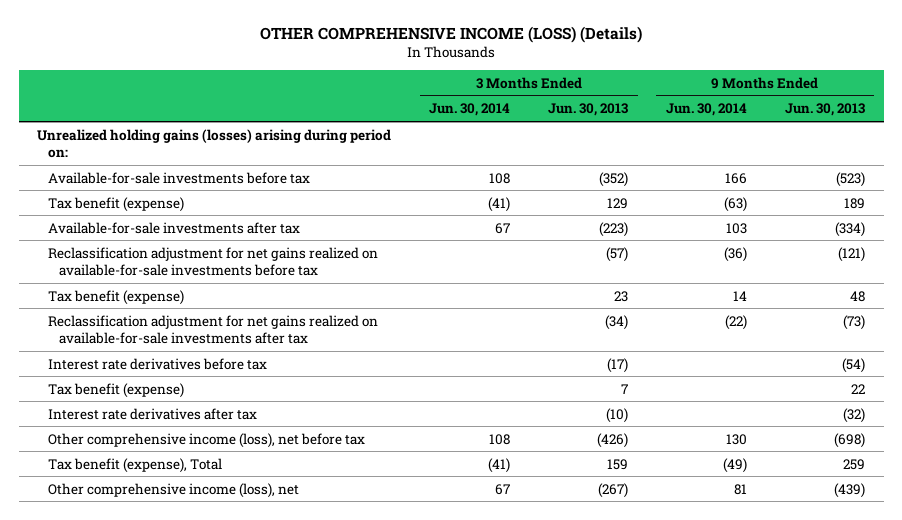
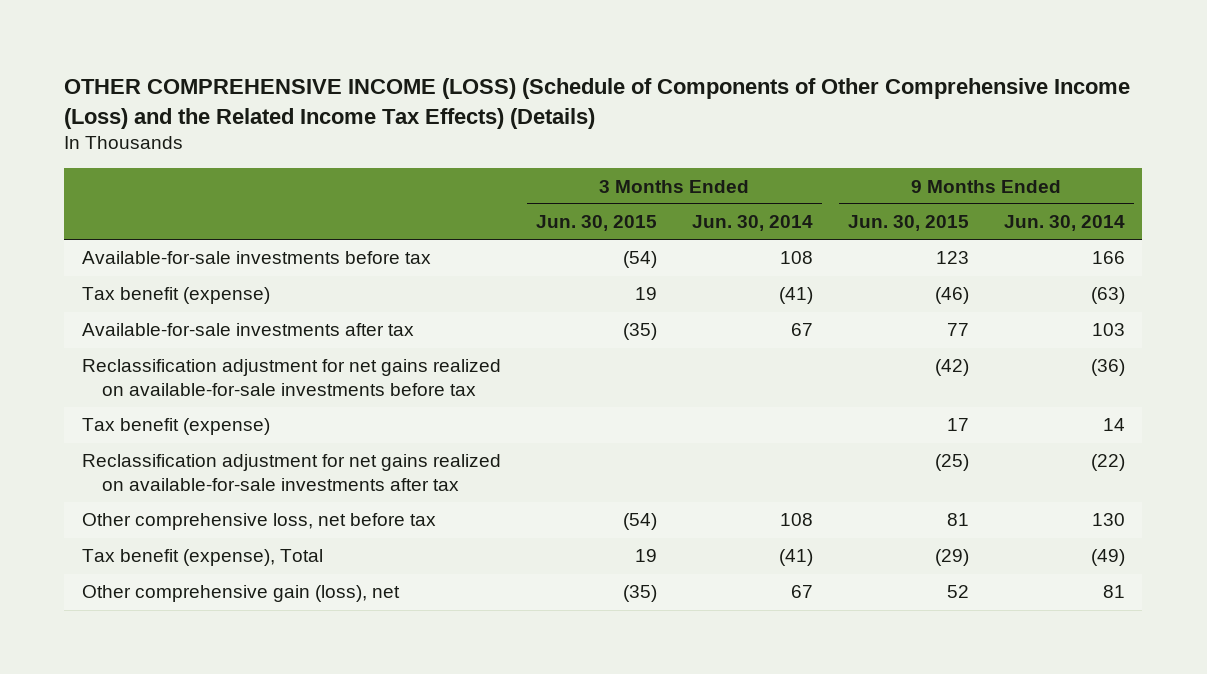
[260,26,643,44] OTHER COMPREHENSIVE INCOME (LOSS) (Details) -> [64,78,1131,129] OTHER COMPREHENSIVE INCOME (LOSS) (Schedule of Components of Other Comprehensive Income (Loss) and the Related Income Tax Effects) (Details)
[548,103,629,117] Jun. 30, 2013 -> none
[784,103,865,117] Jun. 30, 2013 -> none
none -> [535,215,657,232] Jun. 30, 2015
none -> [847,215,969,232] Jun. 30, 2015
[37,128,392,158] Unrealized holding gains (losses) arising during period on: -> none
[48,357,268,370] Interest rate derivatives before tax -> none
[48,382,185,398] Tax benefit (expense) -> none
[48,407,258,420] Interest rate derivatives after tax -> none
[48,432,366,448] Other comprehensive income (loss), net before tax -> [81,513,436,531] Other comprehensive loss, net before tax
[48,482,300,498] Other comprehensive income (loss), net -> [81,585,400,603] Other comprehensive gain (loss), net

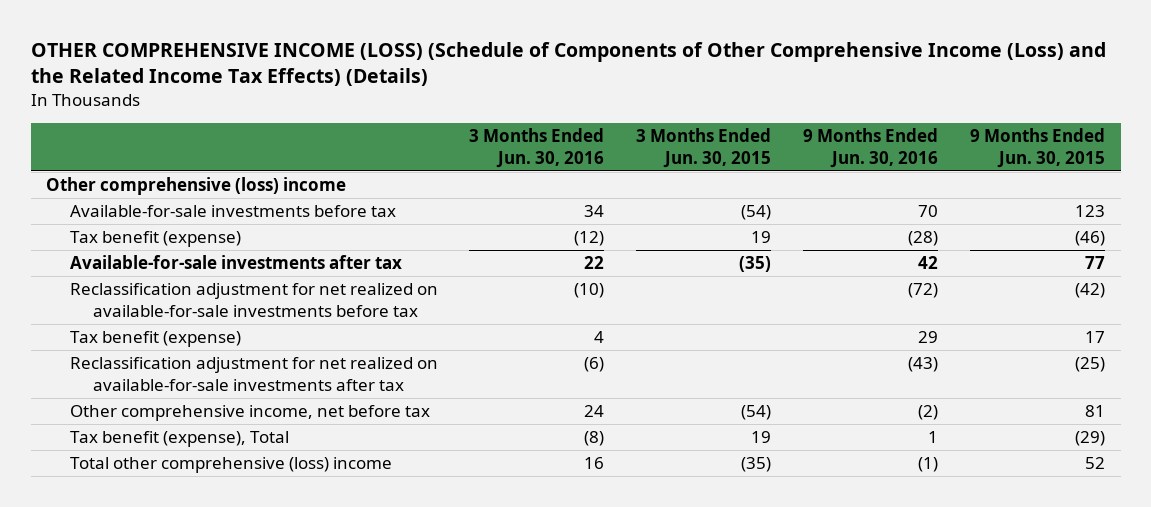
[691,215,813,232] Jun. 30, 2014 -> none
[1003,215,1125,232] Jun. 30, 2014 -> none
none -> [469,127,605,168] 3 Months Ended Jun. 30, 2016
none -> [803,127,939,168] 9 Months Ended Jun. 30, 2016
none -> [46,177,347,196] Other comprehensive (loss) income
[81,359,501,396] Reclassification adjustment for net gains realized on available-for-sale investments before tax -> [69,283,438,317] Reclassification adjustment for net realized on available-for-sale investments before tax
[81,454,501,491] Reclassification adjustment for net gains realized on available-for-sale investments after tax -> [69,357,438,391] Reclassification adjustment for net realized on available-for-sale investments after tax
[81,513,436,531] Other comprehensive loss, net before tax -> [69,405,430,422] Other comprehensive income, net before tax
[81,585,400,603] Other comprehensive gain (loss), net -> [69,457,392,474] Total other comprehensive (loss) income

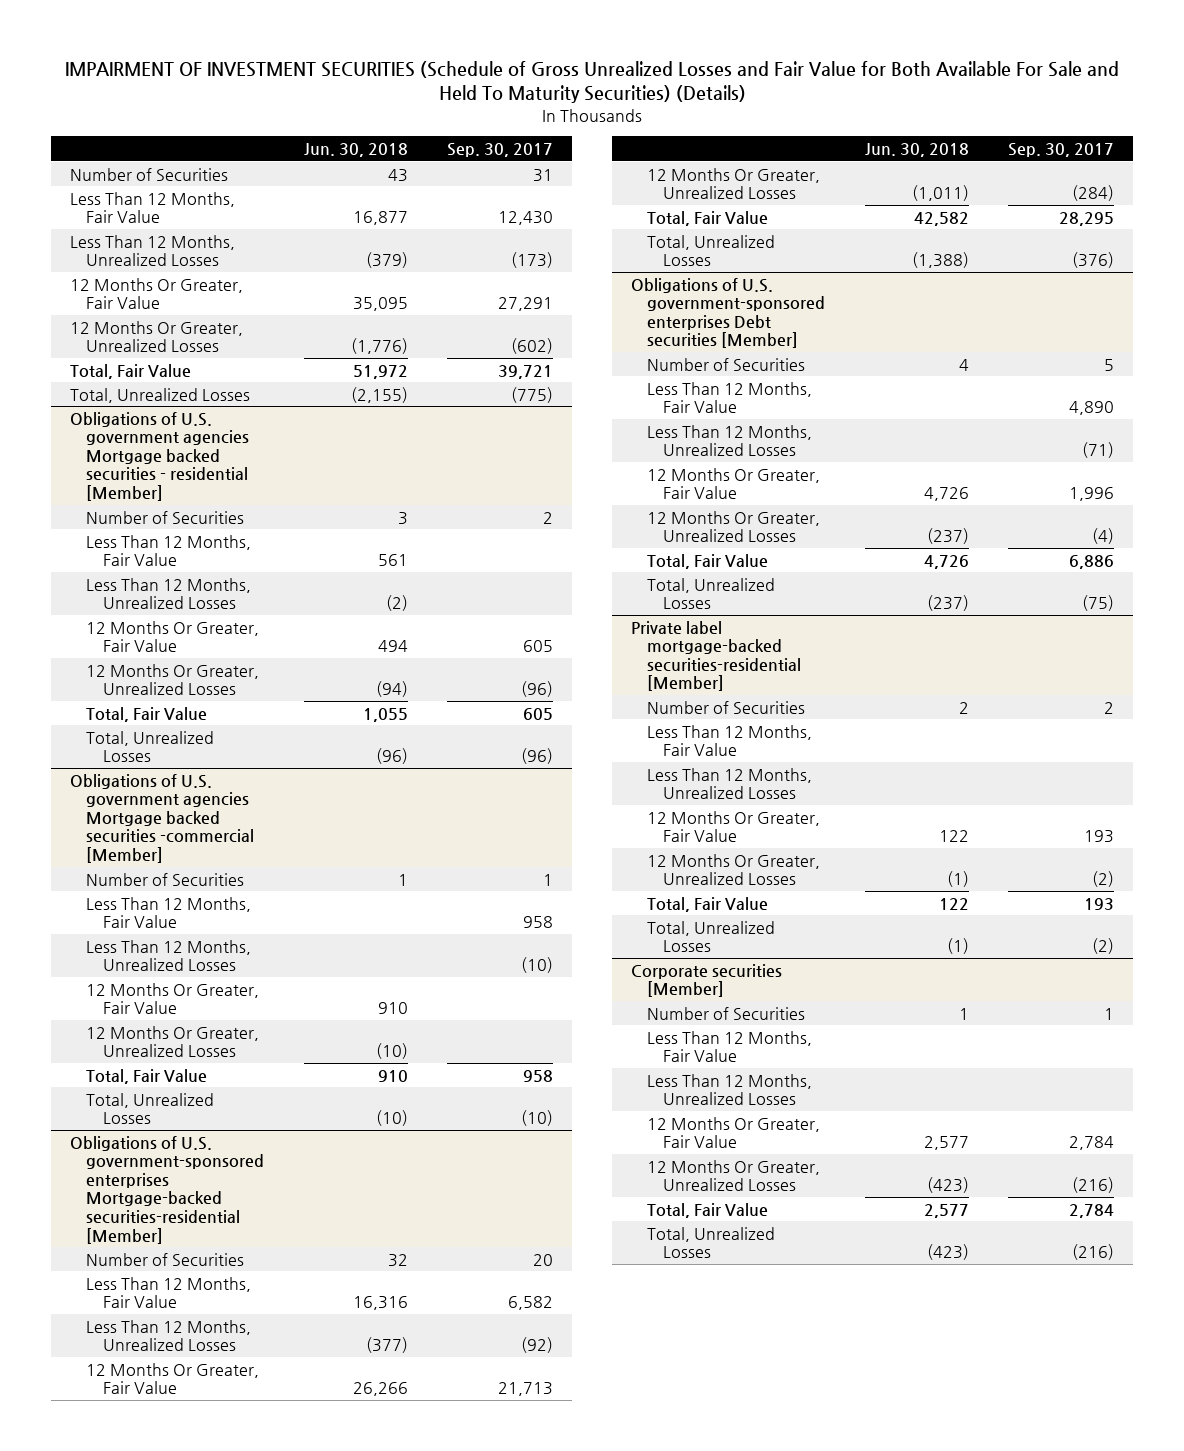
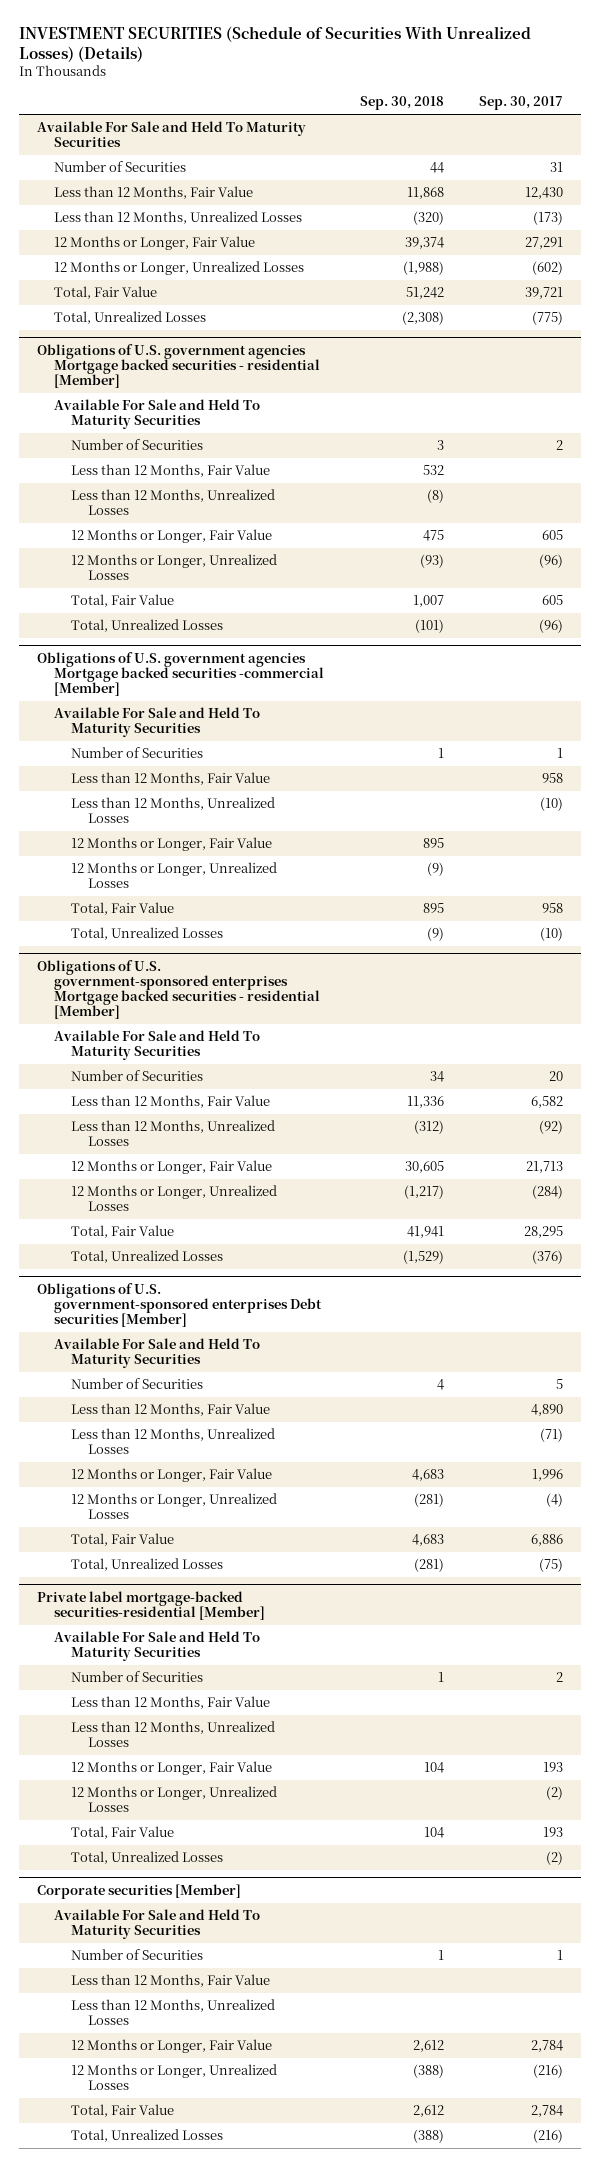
[64,61,1119,104] IMPAIRMENT OF INVESTMENT SECURITIES (Schedule of Gross Unrealized Losses and Fair Value for Both Available For Sale and Held To Maturity Securities) (Details) -> [18,25,531,62] INVESTMENT SECURITIES (Schedule of Securities With Unrealized Losses) (Details)
[303,143,408,158] Jun. 30, 2018 -> none
none -> [359,96,444,111] Sep. 30, 2018
none -> [36,121,306,148] Available For Sale and Held To Maturity Securities
[70,191,236,224] Less Than 12 Months, Fair Value -> [53,186,253,200] Less than 12 Months, Fair Value
[70,234,236,267] Less Than 12 Months, Unrealized Losses -> [53,211,302,225] Less than 12 Months, Unrealized Losses
[70,277,244,310] 12 Months Or Greater, Fair Value -> [53,236,255,251] 12 Months or Longer, Fair Value
[70,320,244,353] 12 Months Or Greater, Unrealized Losses -> [53,261,304,276] 12 Months or Longer, Unrealized Losses
none -> [53,399,260,430] Available For Sale and Held To Maturity Securities
[86,534,252,567] Less Than 12 Months, Fair Value -> [71,464,271,478] Less than 12 Months, Fair Value
[86,577,252,610] Less Than 12 Months, Unrealized Losses -> [71,489,276,516] Less than 12 Months, Unrealized Losses
[86,620,260,653] 12 Months Or Greater, Fair Value -> [71,529,273,544] 12 Months or Longer, Fair Value
[86,663,260,696] 12 Months Or Greater, Unrealized Losses -> [71,554,278,581] 12 Months or Longer, Unrealized Losses
none -> [53,707,260,738] Available For Sale and Held To Maturity Securities
[86,896,252,929] Less Than 12 Months, Fair Value -> [71,772,271,786] Less than 12 Months, Fair Value
[86,939,252,972] Less Than 12 Months, Unrealized Losses -> [71,797,276,824] Less than 12 Months, Unrealized Losses
[86,982,260,1015] 12 Months Or Greater, Fair Value -> [71,837,273,852] 12 Months or Longer, Fair Value
[86,1025,260,1058] 12 Months Or Greater, Unrealized Losses -> [71,862,278,889] 12 Months or Longer, Unrealized Losses
[70,1135,265,1244] Obligations of U.S. government-sponsored enterprises Mortgage-backed securities-residential [Member] -> [36,959,320,1020] Obligations of U.S. government-sponsored enterprises Mortgage backed securities - residential [Member]
none -> [53,1030,260,1061] Available For Sale and Held To Maturity Securities
[86,1276,252,1309] Less Than 12 Months, Fair Value -> [71,1095,271,1109] Less than 12 Months, Fair Value
[86,1319,252,1352] Less Than 12 Months, Unrealized Losses -> [71,1120,276,1147] Less than 12 Months, Unrealized Losses
[86,1362,260,1395] 12 Months Or Greater, Fair Value -> [71,1160,273,1175] 12 Months or Longer, Fair Value
[647,167,821,200] 12 Months Or Greater, Unrealized Losses -> [71,1185,278,1212] 12 Months or Longer, Unrealized Losses
none -> [53,1338,260,1369] Available For Sale and Held To Maturity Securities
[647,381,813,414] Less Than 12 Months, Fair Value -> [71,1403,271,1417] Less than 12 Months, Fair Value
[647,424,813,457] Less Than 12 Months, Unrealized Losses -> [71,1428,276,1455] Less than 12 Months, Unrealized Losses
[647,467,821,500] 12 Months Or Greater, Fair Value -> [71,1468,273,1483] 12 Months or Longer, Fair Value
[647,510,821,543] 12 Months Or Greater, Unrealized Losses -> [71,1493,278,1520] 12 Months or Longer, Unrealized Losses
none -> [53,1631,260,1662] Available For Sale and Held To Maturity Securities
[647,724,813,757] Less Than 12 Months, Fair Value -> [71,1696,271,1710] Less than 12 Months, Fair Value
[647,767,813,800] Less Than 12 Months, Unrealized Losses -> [71,1721,276,1748] Less than 12 Months, Unrealized Losses
[647,810,821,843] 12 Months Or Greater, Fair Value -> [71,1761,273,1776] 12 Months or Longer, Fair Value
[647,853,821,886] 12 Months Or Greater, Unrealized Losses -> [71,1786,278,1813] 12 Months or Longer, Unrealized Losses
none -> [53,1909,260,1940] Available For Sale and Held To Maturity Securities
[647,1030,813,1063] Less Than 12 Months, Fair Value -> [71,1974,271,1988] Less than 12 Months, Fair Value
[647,1073,813,1106] Less Than 12 Months, Unrealized Losses -> [71,1999,276,2026] Less than 12 Months, Unrealized Losses
[647,1116,821,1149] 12 Months Or Greater, Fair Value -> [71,2039,273,2054] 12 Months or Longer, Fair Value
[647,1159,821,1192] 12 Months Or Greater, Unrealized Losses -> [71,2064,278,2091] 12 Months or Longer, Unrealized Losses

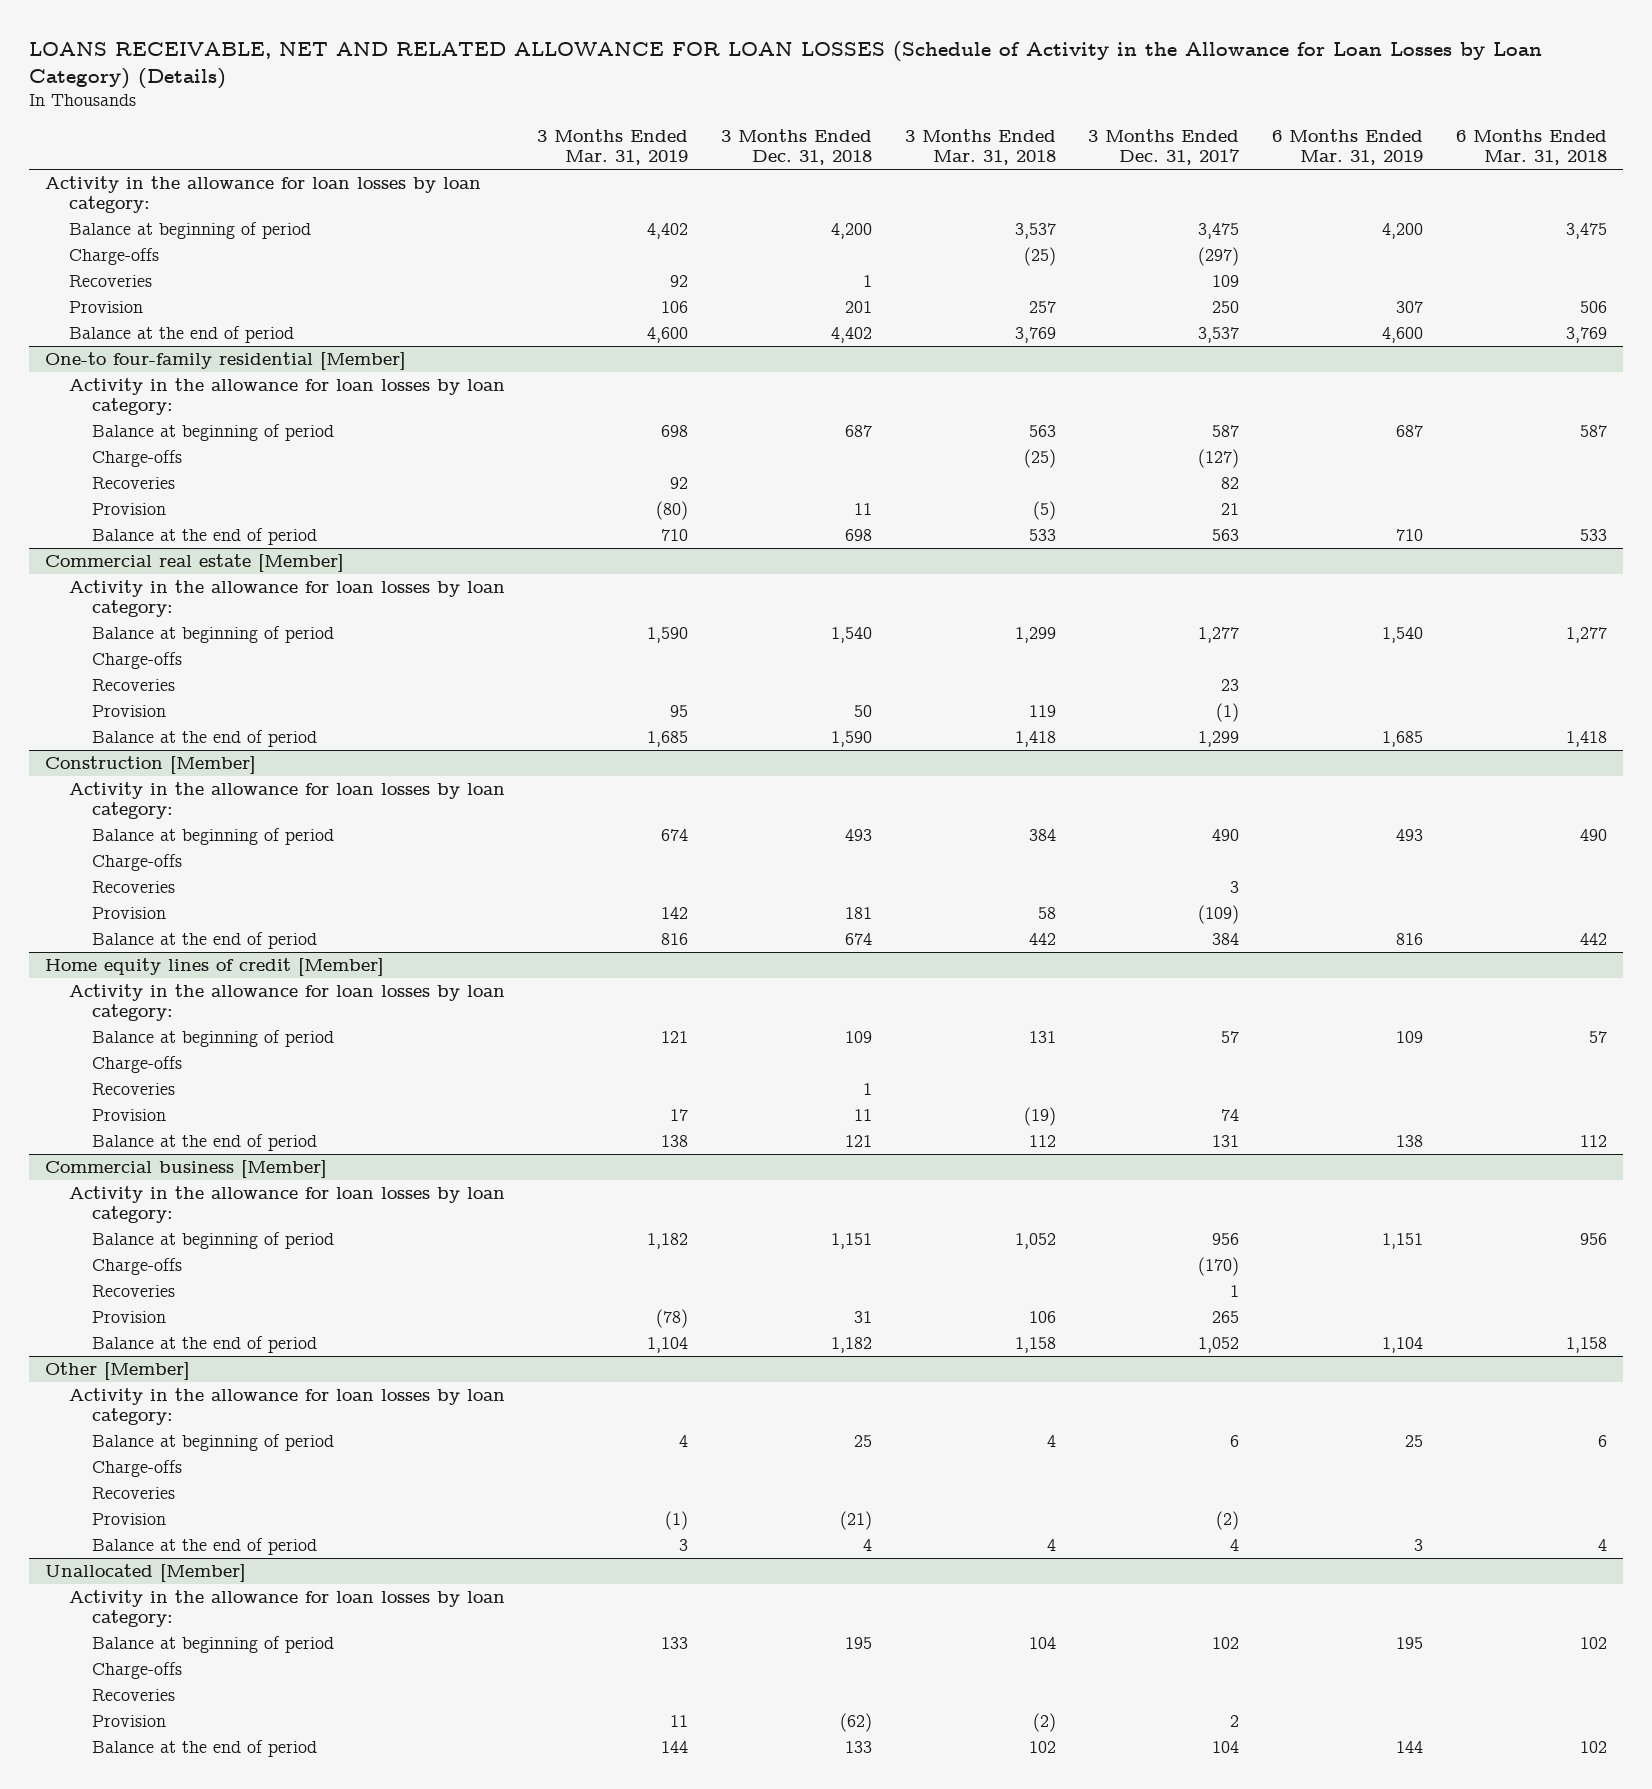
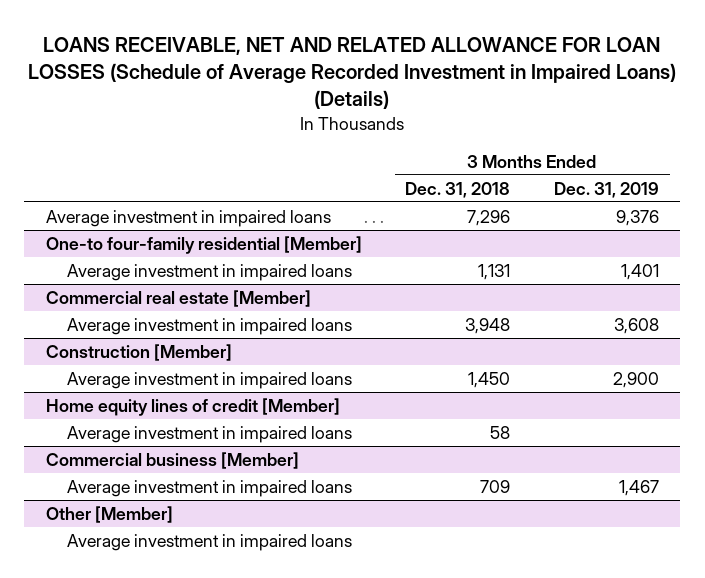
[28,40,1542,89] LOANS RECEIVABLE, NET AND RELATED ALLOWANCE FOR LOAN LOSSES (Schedule of Activity in the Allowance for Loan Losses by Loan Category) (Details) -> [28,36,677,110] LOANS RECEIVABLE, NET AND RELATED ALLOWANCE FOR LOAN LOSSES (Schedule of Average Recorded Investment in Impaired Loans) (Details)
[537,129,689,166] 3 Months Ended Mar. 31, 2019 -> none
[904,129,1056,166] 3 Months Ended Mar. 31, 2018 -> none
[1088,129,1241,166] 3 Months Ended Dec. 31, 2017 -> none
[1272,129,1424,166] 6 Months Ended Mar. 31, 2019 -> none
[1455,129,1607,166] 6 Months Ended Mar. 31, 2018 -> none
none -> [553,181,659,198] Dec. 31, 2019
[45,175,482,214] Activity in the allowance for loan losses by loan category: -> none
[68,221,311,239] Balance at beginning of period -> none
[68,247,159,265] Charge-offs -> none
[68,274,152,287] Recoveries -> none
[68,300,143,313] Provision -> none
[68,325,294,343] Balance at the end of period -> none
none -> [46,209,332,227] Average investment in impaired loans
[68,377,505,416] Activity in the allowance for loan losses by loan category: -> none
[92,423,335,441] Balance at beginning of period -> none
[92,449,183,467] Charge-offs -> none
[92,476,176,489] Recoveries -> none
[92,502,167,515] Provision -> none
[92,527,318,545] Balance at the end of period -> none
none -> [66,263,352,281] Average investment in impaired loans
[68,579,505,618] Activity in the allowance for loan losses by loan category: -> none
[92,625,335,643] Balance at beginning of period -> none
[92,651,183,669] Charge-offs -> none
[92,678,176,691] Recoveries -> none
[92,704,167,717] Provision -> none
[92,729,318,747] Balance at the end of period -> none
none -> [66,317,352,335] Average investment in impaired loans
[68,781,505,820] Activity in the allowance for loan losses by loan category: -> none
[92,827,335,845] Balance at beginning of period -> none
[92,853,183,871] Charge-offs -> none
[92,880,176,893] Recoveries -> none
[92,906,167,919] Provision -> none
[92,931,318,949] Balance at the end of period -> none
none -> [66,371,352,389] Average investment in impaired loans
[68,983,505,1022] Activity in the allowance for loan losses by loan category: -> none
[92,1029,335,1047] Balance at beginning of period -> none
[92,1055,183,1073] Charge-offs -> none
[92,1082,176,1095] Recoveries -> none
[92,1108,167,1121] Provision -> none
[92,1133,318,1151] Balance at the end of period -> none
none -> [66,425,352,443] Average investment in impaired loans
[68,1185,505,1224] Activity in the allowance for loan losses by loan category: -> none
[92,1231,335,1249] Balance at beginning of period -> none
[92,1257,183,1275] Charge-offs -> none
[92,1284,176,1297] Recoveries -> none
[92,1310,167,1323] Provision -> none
[92,1335,318,1353] Balance at the end of period -> none
none -> [66,479,352,497] Average investment in impaired loans
[68,1387,505,1426] Activity in the allowance for loan losses by loan category: -> none
[92,1433,335,1451] Balance at beginning of period -> none
[92,1459,183,1477] Charge-offs -> none
[92,1486,176,1499] Recoveries -> none
[92,1512,167,1525] Provision -> none
[92,1537,318,1555] Balance at the end of period -> none
[45,1563,247,1582] Unallocated [Member] -> none
[68,1589,505,1628] Activity in the allowance for loan losses by loan category: -> none
[92,1635,335,1653] Balance at beginning of period -> none
[92,1661,183,1679] Charge-offs -> none
[92,1688,176,1701] Recoveries -> none
[92,1714,167,1727] Provision -> none
[92,1739,318,1757] Balance at the end of period -> none
none -> [66,533,352,551] Average investment in impaired loans

